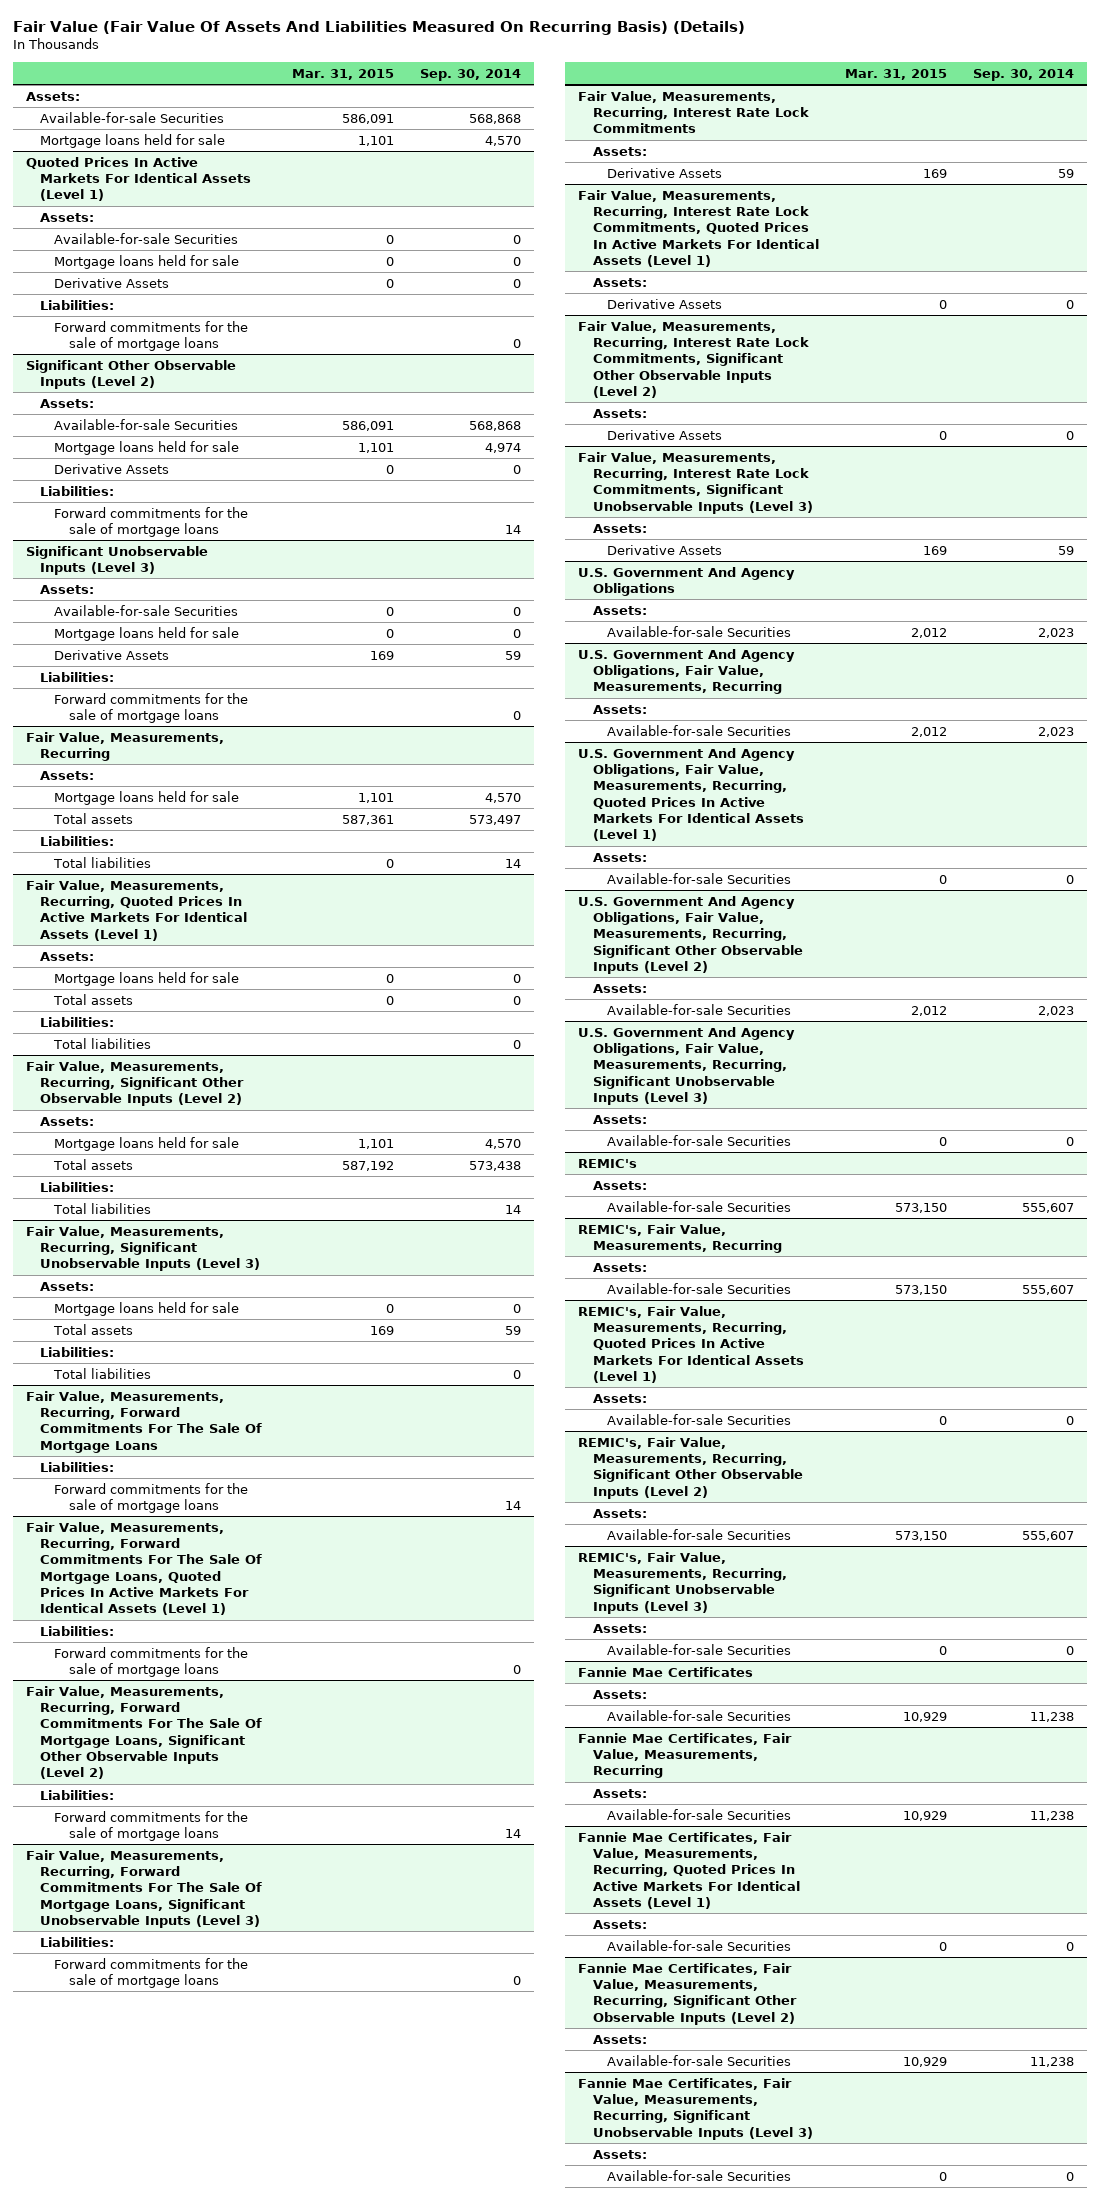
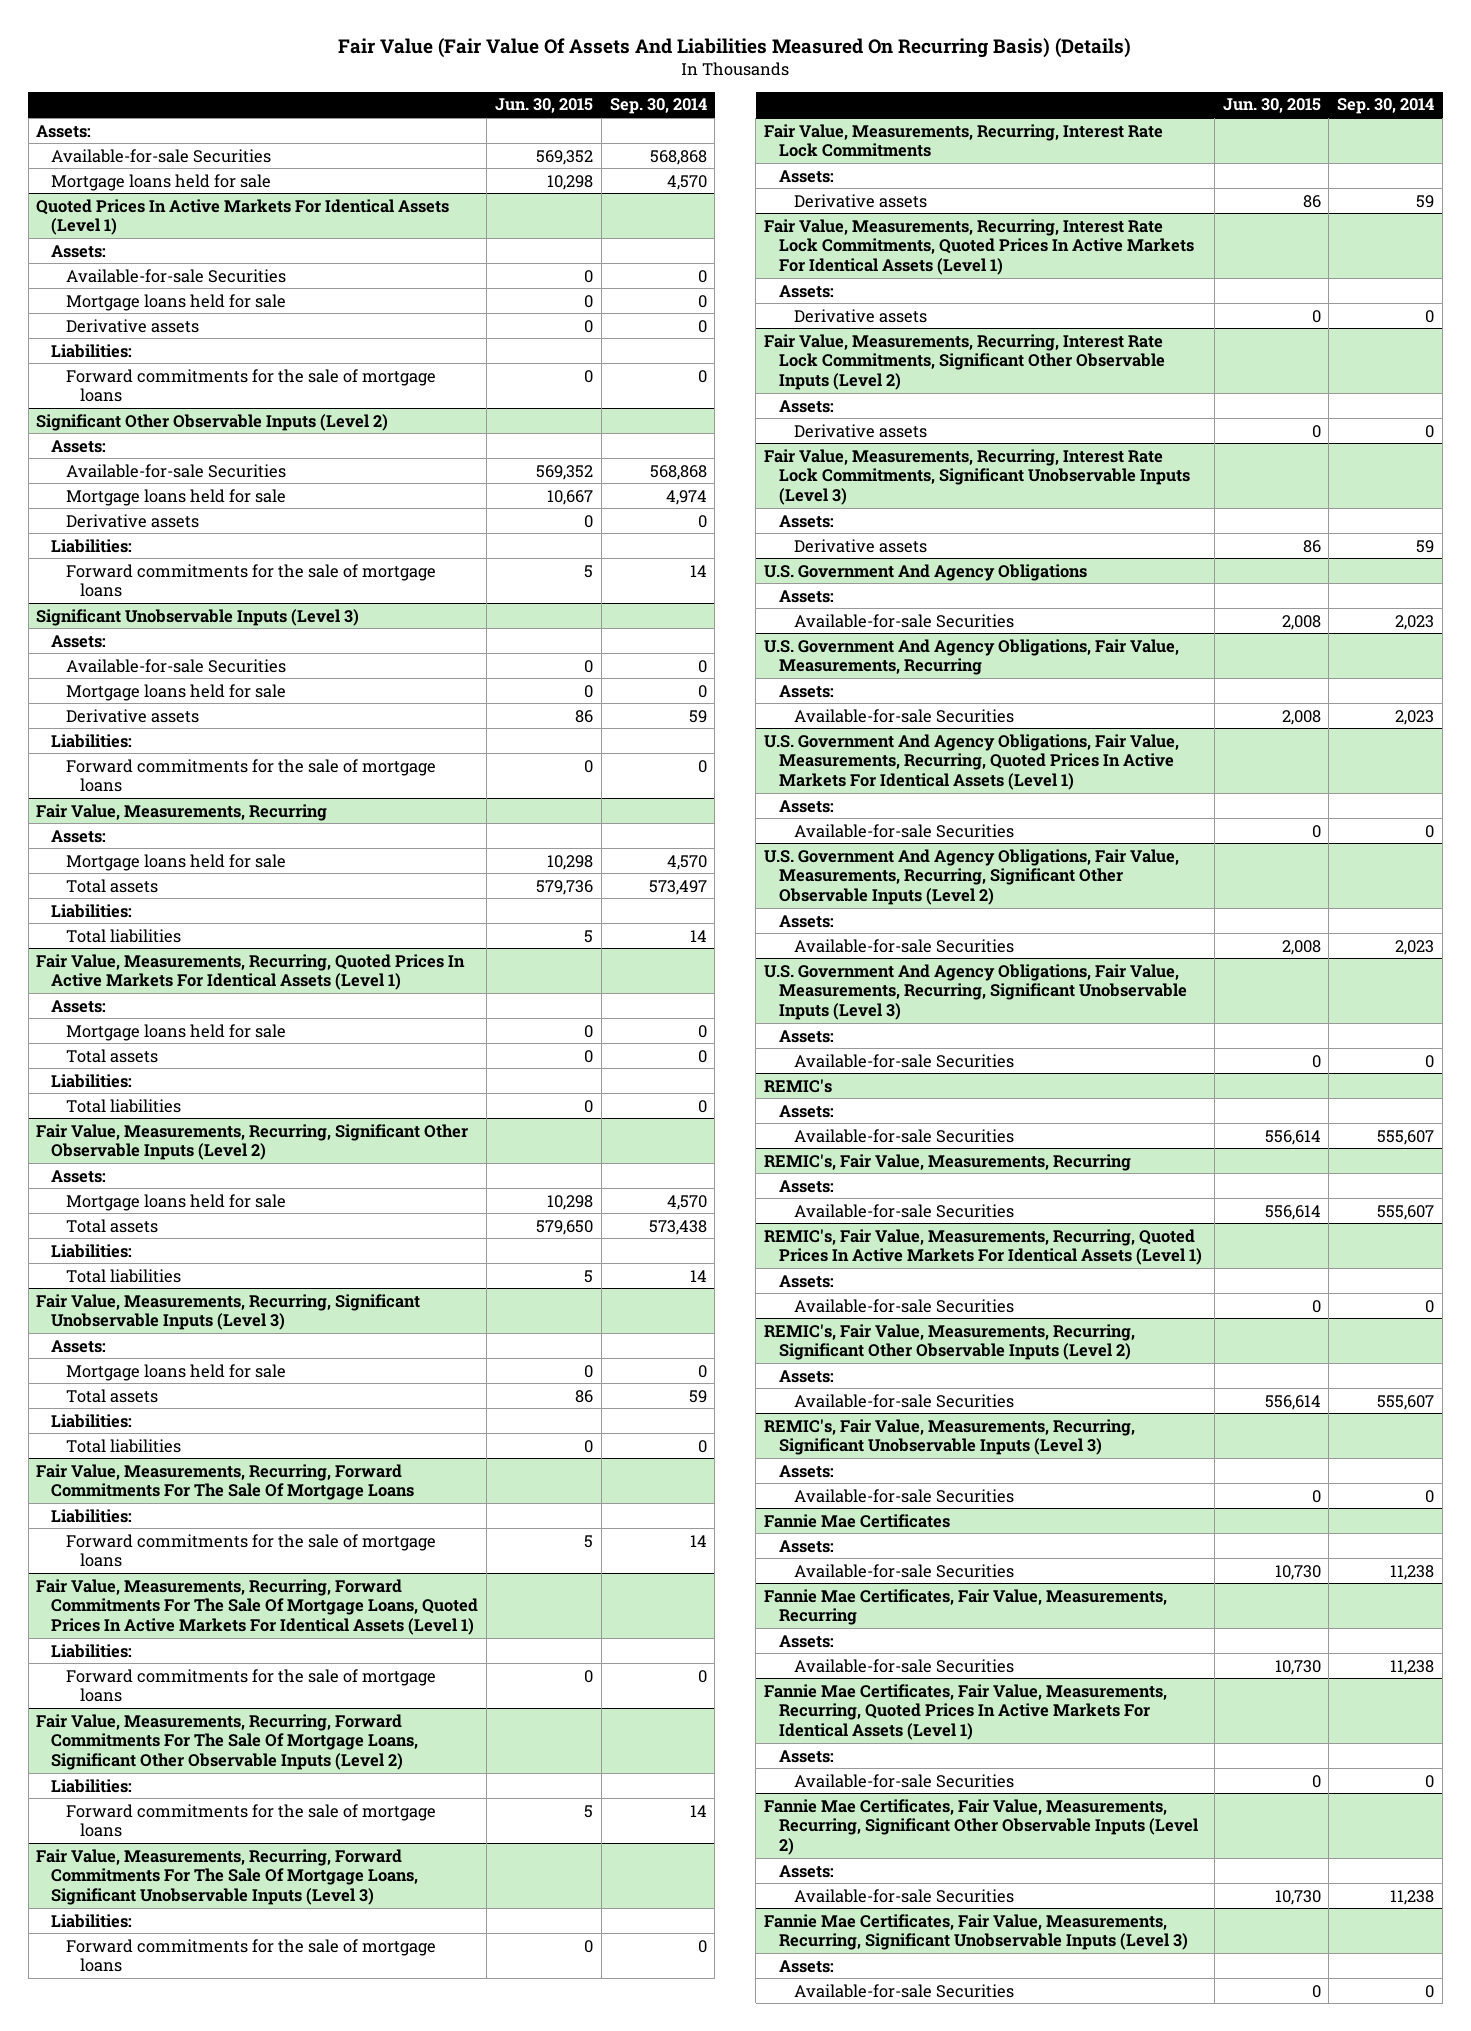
[291,68,394,80] Mar. 31, 2015 -> none
none -> [494,98,593,114] Jun. 30, 2015
[54,277,170,288] Derivative Assets -> [65,318,199,333] Derivative assets
[54,463,170,474] Derivative Assets -> [65,513,199,528] Derivative assets
[54,649,170,660] Derivative Assets -> [65,708,199,723] Derivative assets
[607,167,723,178] Derivative Assets -> [793,193,927,208] Derivative assets
[607,298,723,309] Derivative Assets -> [793,308,927,323] Derivative assets
[607,429,723,440] Derivative Assets -> [793,423,927,438] Derivative assets
[607,544,723,555] Derivative Assets -> [793,538,927,553] Derivative assets

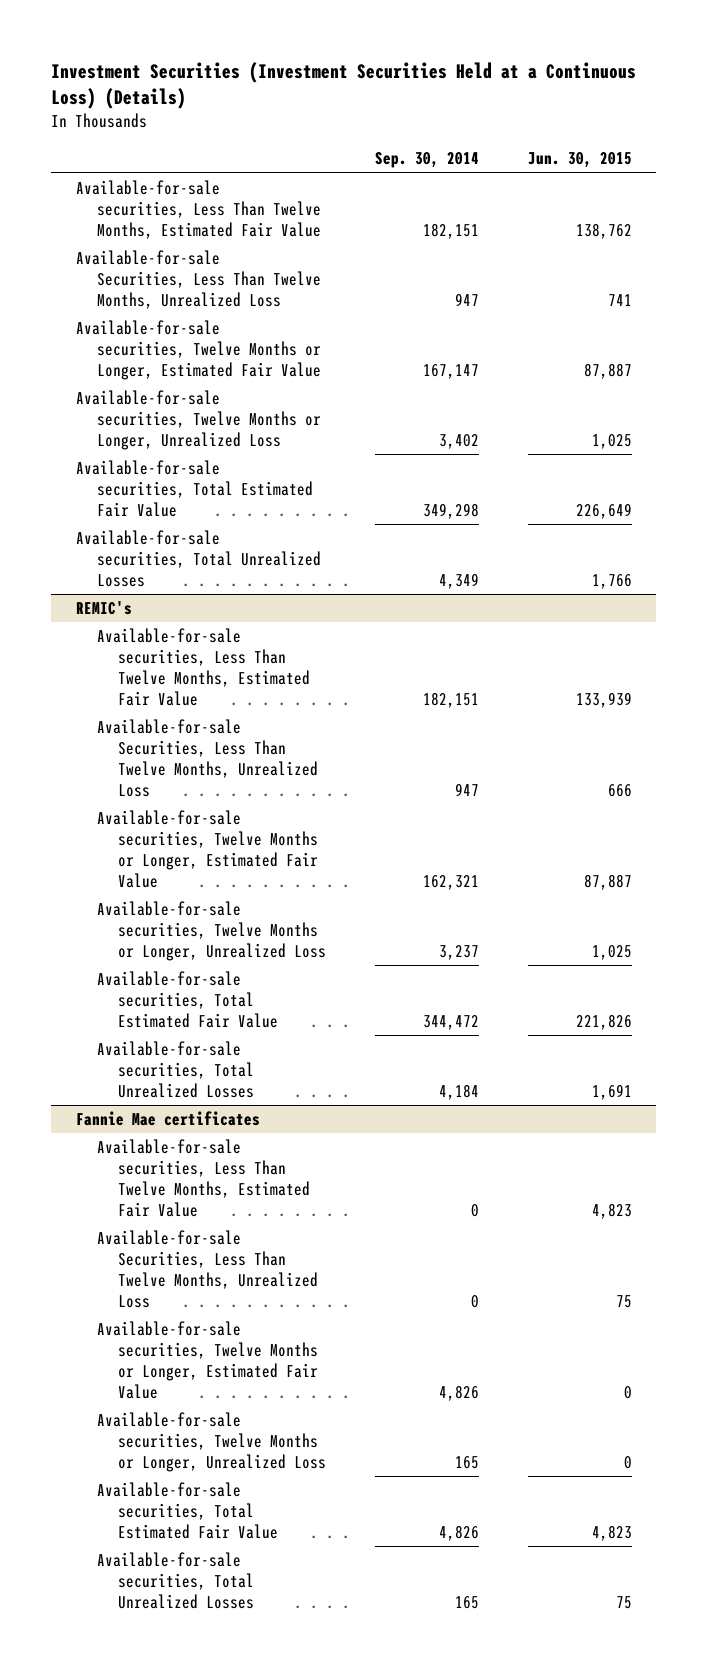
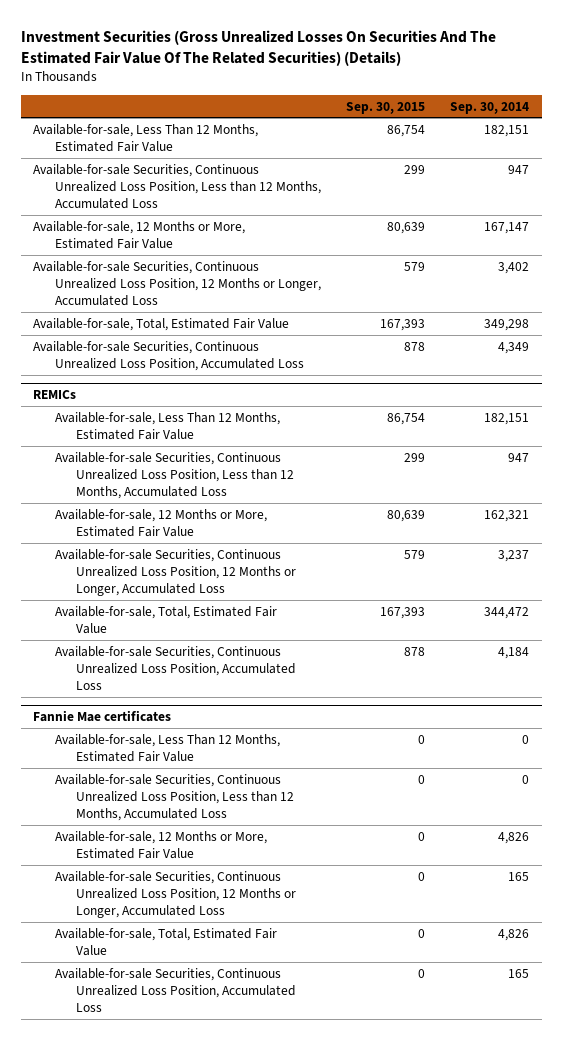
[51,61,637,110] Investment Securities (Investment Securities Held at a Continuous Loss) (Details) -> [20,29,496,66] Investment Securities (Gross Unrealized Losses On Securities And The Estimated Fair Value Of The Related Securities) (Details)
[527,152,632,169] Jun. 30, 2015 -> none
none -> [346,101,426,114] Sep. 30, 2015
[75,179,321,239] Available-for-sale securities, Less Than Twelve Months, Estimated Fair Value -> [33,123,259,152] Available-for-sale, Less Than 12 Months, Estimated Fair Value
[75,249,321,309] Available-for-sale Securities, Less Than Twelve Months, Unrealized Loss -> [33,163,321,209] Available-for-sale Securities, Continuous Unrealized Loss Position, Less than 12 Months, Accumulated Loss
[75,319,321,380] Available-for-sale securities, Twelve Months or Longer, Estimated Fair Value -> [33,220,246,249] Available-for-sale, 12 Months or More, Estimated Fair Value
[75,389,321,450] Available-for-sale securities, Twelve Months or Longer, Unrealized Loss -> [33,260,321,306] Available-for-sale Securities, Continuous Unrealized Loss Position, 12 Months or Longer, Accumulated Loss
[75,459,313,517] Available-for-sale securities, Total Estimated Fair Value -> [33,317,290,331] Available-for-sale, Total, Estimated Fair Value
[75,529,321,587] Available-for-sale securities, Total Unrealized Losses -> [33,340,304,371] Available-for-sale Securities, Continuous Unrealized Loss Position, Accumulated Loss
[75,600,132,615] REMIC's -> [33,390,77,400] REMICs
[96,627,310,706] Available-for-sale securities, Less Than Twelve Months, Estimated Fair Value -> [54,411,280,440] Available-for-sale, Less Than 12 Months, Estimated Fair Value
[96,718,318,797] Available-for-sale Securities, Less Than Twelve Months, Unrealized Loss -> [54,451,295,499] Available-for-sale Securities, Continuous Unrealized Loss Position, Less than 12 Months, Accumulated Loss
[96,809,318,888] Available-for-sale securities, Twelve Months or Longer, Estimated Fair Value -> [54,508,267,537] Available-for-sale, 12 Months or More, Estimated Fair Value
[96,900,326,961] Available-for-sale securities, Twelve Months or Longer, Unrealized Loss -> [54,548,297,596] Available-for-sale Securities, Continuous Unrealized Loss Position, 12 Months or Longer, Accumulated Loss
[96,970,278,1028] Available-for-sale securities, Total Estimated Fair Value -> [54,605,277,634] Available-for-sale, Total, Estimated Fair Value
[96,1040,254,1098] Available-for-sale securities, Total Unrealized Losses -> [54,645,297,690] Available-for-sale Securities, Continuous Unrealized Loss Position, Accumulated Loss
[96,1138,310,1217] Available-for-sale securities, Less Than Twelve Months, Estimated Fair Value -> [54,733,280,762] Available-for-sale, Less Than 12 Months, Estimated Fair Value
[96,1229,318,1308] Available-for-sale Securities, Less Than Twelve Months, Unrealized Loss -> [54,773,295,821] Available-for-sale Securities, Continuous Unrealized Loss Position, Less than 12 Months, Accumulated Loss
[96,1320,318,1399] Available-for-sale securities, Twelve Months or Longer, Estimated Fair Value -> [54,830,267,859] Available-for-sale, 12 Months or More, Estimated Fair Value
[96,1411,326,1472] Available-for-sale securities, Twelve Months or Longer, Unrealized Loss -> [54,870,297,918] Available-for-sale Securities, Continuous Unrealized Loss Position, 12 Months or Longer, Accumulated Loss
[96,1481,278,1539] Available-for-sale securities, Total Estimated Fair Value -> [54,927,277,956] Available-for-sale, Total, Estimated Fair Value
[96,1551,254,1609] Available-for-sale securities, Total Unrealized Losses -> [54,967,297,1012] Available-for-sale Securities, Continuous Unrealized Loss Position, Accumulated Loss

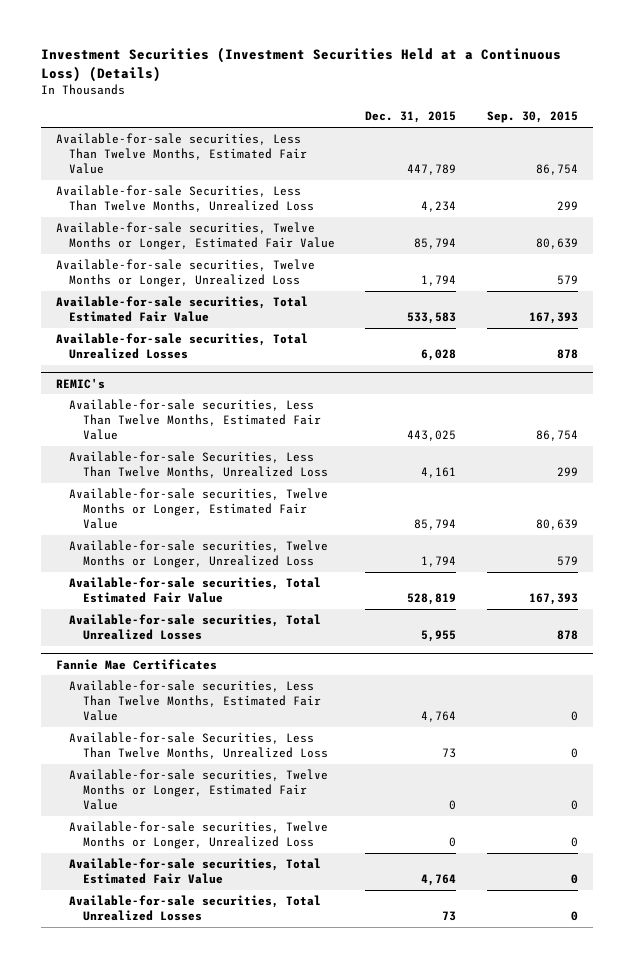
[20,29,496,66] Investment Securities (Gross Unrealized Losses On Securities And The Estimated Fair Value Of The Related Securities) (Details) -> [40,47,561,82] Investment Securities (Investment Securities Held at a Continuous Loss) (Details)
[450,101,530,114] Sep. 30, 2014 -> none
none -> [365,111,457,124] Dec. 31, 2015
[33,123,259,152] Available-for-sale, Less Than 12 Months, Estimated Fair Value -> [55,133,308,175] Available-for-sale securities, Less Than Twelve Months, Estimated Fair Value
[33,163,321,209] Available-for-sale Securities, Continuous Unrealized Loss Position, Less than 12 Months, Accumulated Loss -> [55,185,315,213] Available-for-sale Securities, Less Than Twelve Months, Unrealized Loss
[33,220,246,249] Available-for-sale, 12 Months or More, Estimated Fair Value -> [55,222,336,251] Available-for-sale securities, Twelve Months or Longer, Estimated Fair Value
[33,260,321,306] Available-for-sale Securities, Continuous Unrealized Loss Position, 12 Months or Longer, Accumulated Loss -> [55,259,315,288] Available-for-sale securities, Twelve Months or Longer, Unrealized Loss
[33,317,290,331] Available-for-sale, Total, Estimated Fair Value -> [55,296,308,323] Available-for-sale securities, Total Estimated Fair Value
[33,340,304,371] Available-for-sale Securities, Continuous Unrealized Loss Position, Accumulated Loss -> [55,333,308,360] Available-for-sale securities, Total Unrealized Losses
[33,390,77,400] REMICs -> [55,377,105,389] REMIC's
[54,411,280,440] Available-for-sale, Less Than 12 Months, Estimated Fair Value -> [69,399,321,441] Available-for-sale securities, Less Than Twelve Months, Estimated Fair Value
[54,451,295,499] Available-for-sale Securities, Continuous Unrealized Loss Position, Less than 12 Months, Accumulated Loss -> [69,451,328,479] Available-for-sale Securities, Less Than Twelve Months, Unrealized Loss
[54,508,267,537] Available-for-sale, 12 Months or More, Estimated Fair Value -> [69,488,329,530] Available-for-sale securities, Twelve Months or Longer, Estimated Fair Value
[54,548,297,596] Available-for-sale Securities, Continuous Unrealized Loss Position, 12 Months or Longer, Accumulated Loss -> [69,540,329,569] Available-for-sale securities, Twelve Months or Longer, Unrealized Loss
[54,605,277,634] Available-for-sale, Total, Estimated Fair Value -> [69,577,322,604] Available-for-sale securities, Total Estimated Fair Value
[54,645,297,690] Available-for-sale Securities, Continuous Unrealized Loss Position, Accumulated Loss -> [69,614,322,641] Available-for-sale securities, Total Unrealized Losses
[33,710,172,723] Fannie Mae certificates -> [55,658,217,670] Fannie Mae Certificates
[54,733,280,762] Available-for-sale, Less Than 12 Months, Estimated Fair Value -> [69,680,321,722] Available-for-sale securities, Less Than Twelve Months, Estimated Fair Value
[54,773,295,821] Available-for-sale Securities, Continuous Unrealized Loss Position, Less than 12 Months, Accumulated Loss -> [69,732,328,760] Available-for-sale Securities, Less Than Twelve Months, Unrealized Loss
[54,830,267,859] Available-for-sale, 12 Months or More, Estimated Fair Value -> [69,769,329,811] Available-for-sale securities, Twelve Months or Longer, Estimated Fair Value
[54,870,297,918] Available-for-sale Securities, Continuous Unrealized Loss Position, 12 Months or Longer, Accumulated Loss -> [69,821,329,850] Available-for-sale securities, Twelve Months or Longer, Unrealized Loss
[54,927,277,956] Available-for-sale, Total, Estimated Fair Value -> [69,858,322,885] Available-for-sale securities, Total Estimated Fair Value
[54,967,297,1012] Available-for-sale Securities, Continuous Unrealized Loss Position, Accumulated Loss -> [69,895,322,922] Available-for-sale securities, Total Unrealized Losses

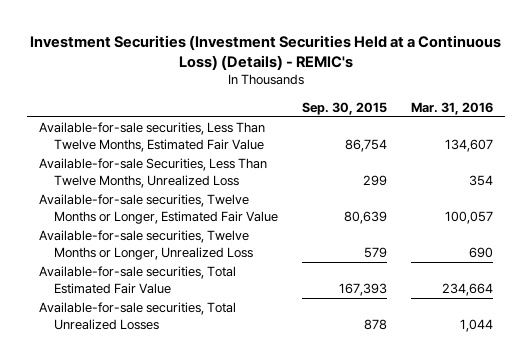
[40,47,561,82] Investment Securities (Investment Securities Held at a Continuous Loss) (Details) -> [29,34,501,70] Investment Securities (Investment Securities Held at a Continuous Loss) (Details) - REMIC's
[365,111,457,124] Dec. 31, 2015 -> none
none -> [410,101,493,115] Mar. 31, 2016
[55,377,105,389] REMIC's -> none
[69,399,321,441] Available-for-sale securities, Less Than Twelve Months, Estimated Fair Value -> none
[69,451,328,479] Available-for-sale Securities, Less Than Twelve Months, Unrealized Loss -> none
[69,488,329,530] Available-for-sale securities, Twelve Months or Longer, Estimated Fair Value -> none
[69,540,329,569] Available-for-sale securities, Twelve Months or Longer, Unrealized Loss -> none
[69,577,322,604] Available-for-sale securities, Total Estimated Fair Value -> none
[69,614,322,641] Available-for-sale securities, Total Unrealized Losses -> none
[55,658,217,670] Fannie Mae Certificates -> none
[69,680,321,722] Available-for-sale securities, Less Than Twelve Months, Estimated Fair Value -> none
[69,732,328,760] Available-for-sale Securities, Less Than Twelve Months, Unrealized Loss -> none
[69,769,329,811] Available-for-sale securities, Twelve Months or Longer, Estimated Fair Value -> none
[69,821,329,850] Available-for-sale securities, Twelve Months or Longer, Unrealized Loss -> none
[69,858,322,885] Available-for-sale securities, Total Estimated Fair Value -> none
[69,895,322,922] Available-for-sale securities, Total Unrealized Losses -> none

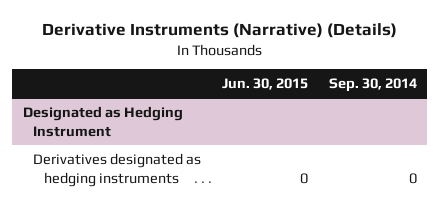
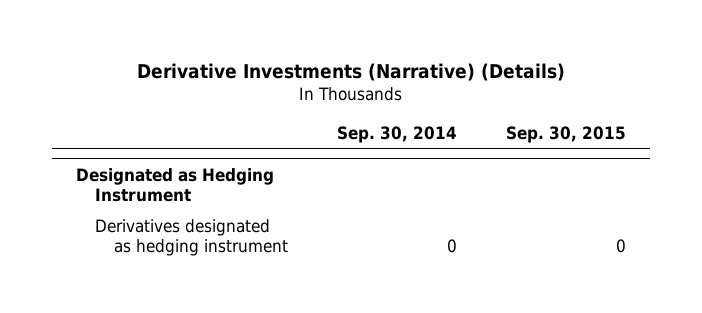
[41,23,397,39] Derivative Instruments (Narrative) (Details) -> [136,62,565,81] Derivative Investments (Narrative) (Details)
[222,78,309,91] Jun. 30, 2015 -> none
none -> [505,125,626,143] Sep. 30, 2015
[33,152,202,187] Derivatives designated as hedging instruments -> [95,218,289,256] Derivatives designated as hedging instrument

